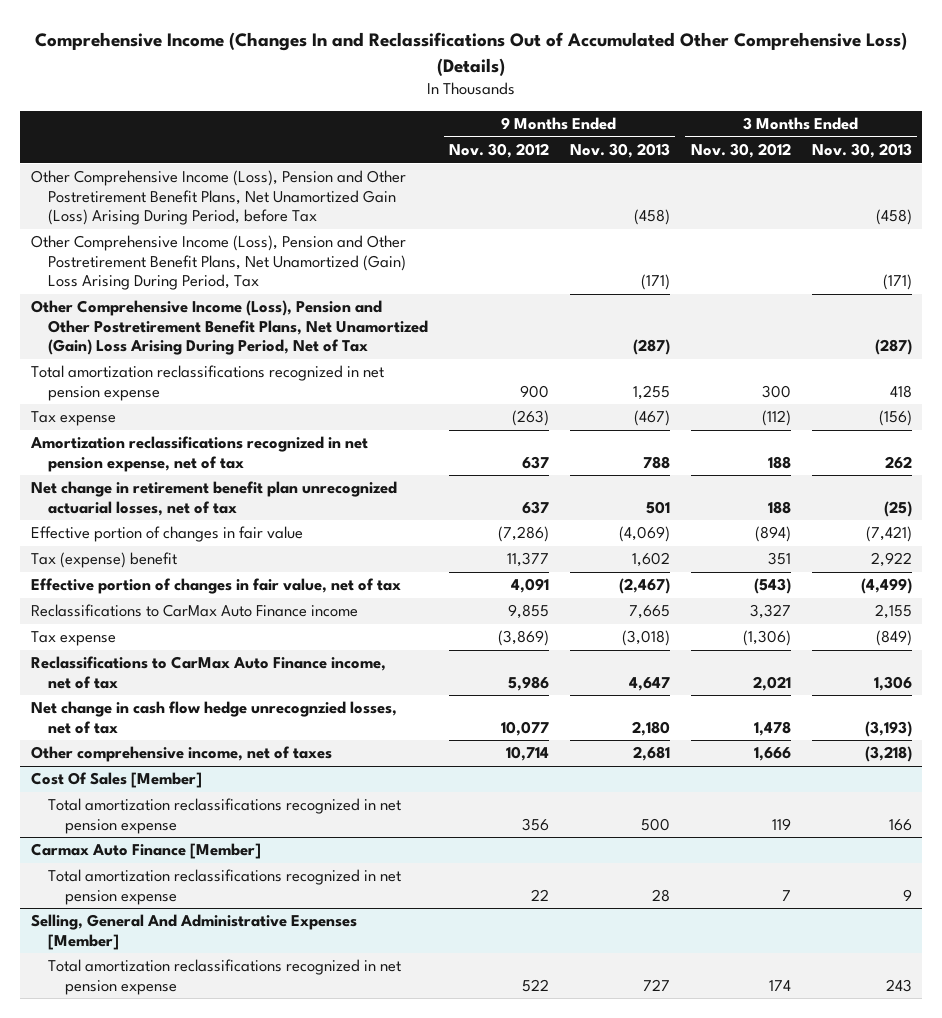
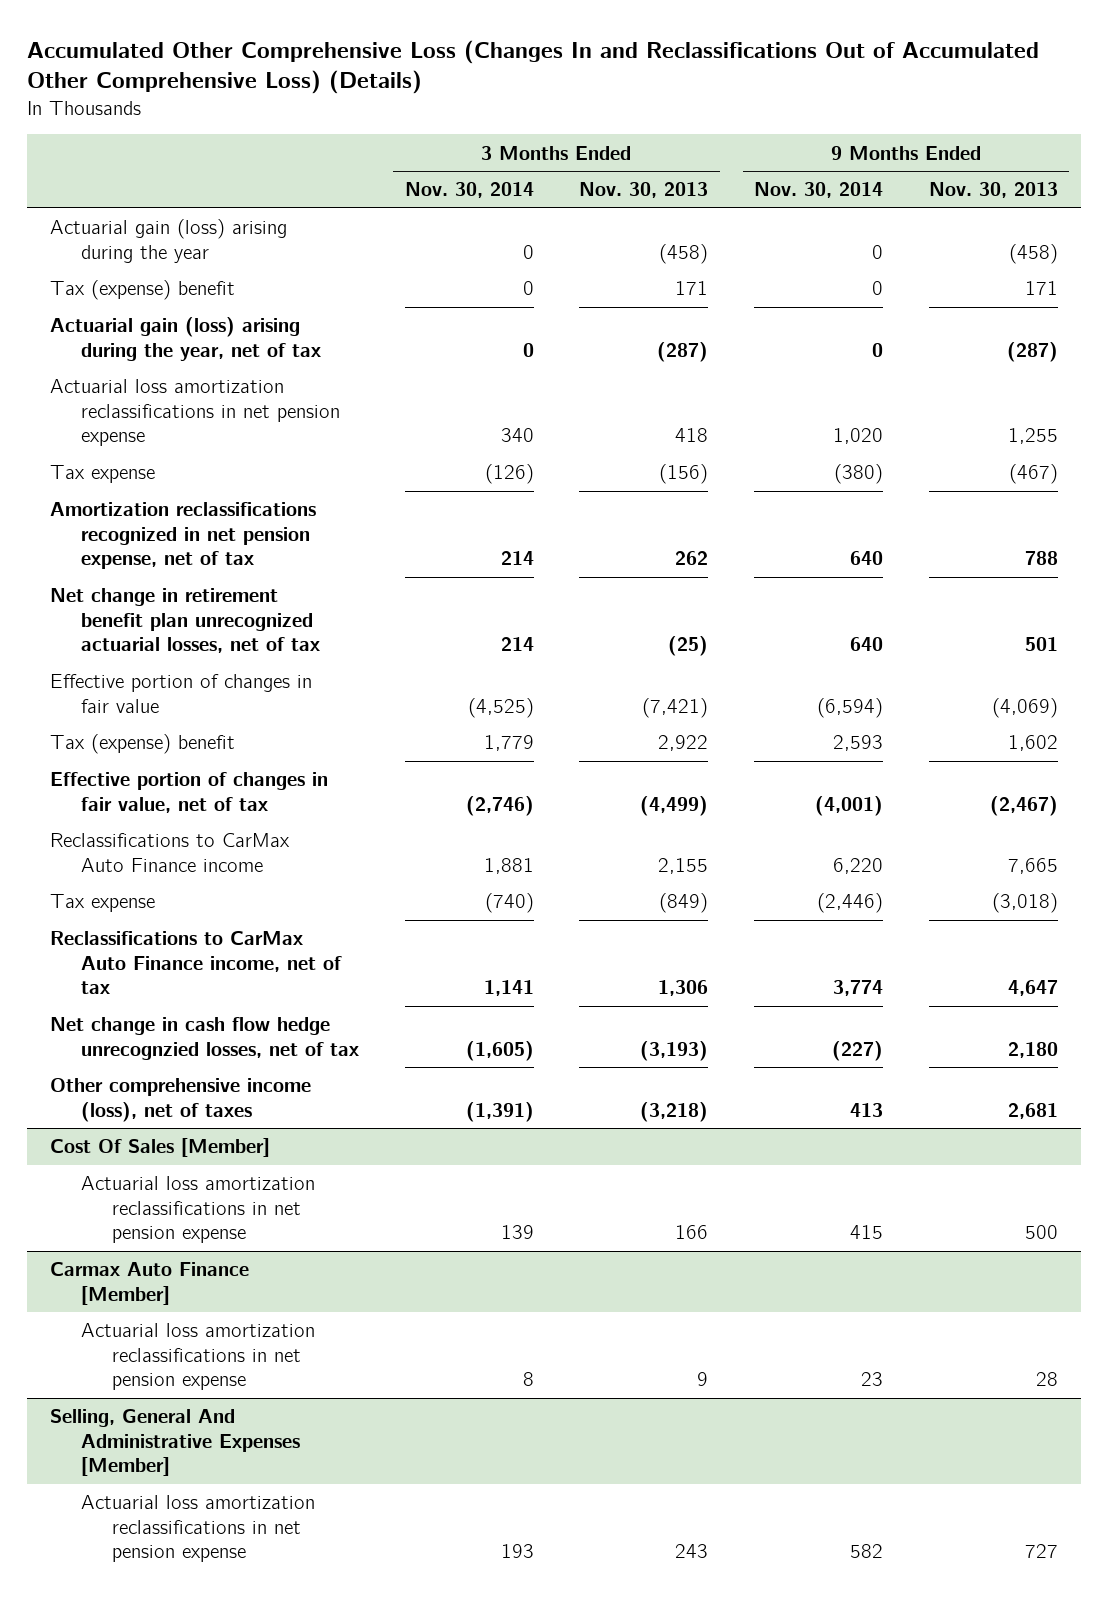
[35,32,908,76] Comprehensive Income (Changes In and Reclassifications Out of Accumulated Other Comprehensive Loss) (Details) -> [27,39,1040,95] Accumulated Other Comprehensive Loss (Changes In and Reclassifications Out of Accumulated Other Comprehensive Loss) (Details)
[449,143,550,159] Nov. 30, 2012 -> none
[690,143,791,159] Nov. 30, 2012 -> none
none -> [404,182,534,199] Nov. 30, 2014
none -> [754,182,884,199] Nov. 30, 2014
[30,235,407,291] Other Comprehensive Income (Loss), Pension and Other Postretirement Benefit Plans, Net Unamortized (Gain) Loss Arising During Period, Tax -> none
[30,170,406,226] Other Comprehensive Income (Loss), Pension and Other Postretirement Benefit Plans, Net Unamortized Gain (Loss) Arising During Period, before Tax -> [49,219,287,263] Actuarial gain (loss) arising during the year
none -> [49,280,235,301] Tax (expense) benefit
[30,300,429,356] Other Comprehensive Income (Loss), Pension and Other Postretirement Benefit Plans, Net Unamortized (Gain) Loss Arising During Period, Net of Tax -> [49,317,321,361] Actuarial gain (loss) arising during the year, net of tax
[30,365,384,401] Total amortization reclassifications recognized in net pension expense -> [49,379,340,447] Actuarial loss amortization reclassifications in net pension expense
[30,746,332,763] Other comprehensive income, net of taxes -> [49,1078,311,1122] Other comprehensive income (loss), net of taxes
[48,798,402,834] Total amortization reclassifications recognized in net pension expense -> [80,1176,315,1244] Actuarial loss amortization reclassifications in net pension expense
[48,869,402,905] Total amortization reclassifications recognized in net pension expense -> [80,1323,315,1391] Actuarial loss amortization reclassifications in net pension expense
[48,959,402,995] Total amortization reclassifications recognized in net pension expense -> [80,1495,315,1563] Actuarial loss amortization reclassifications in net pension expense

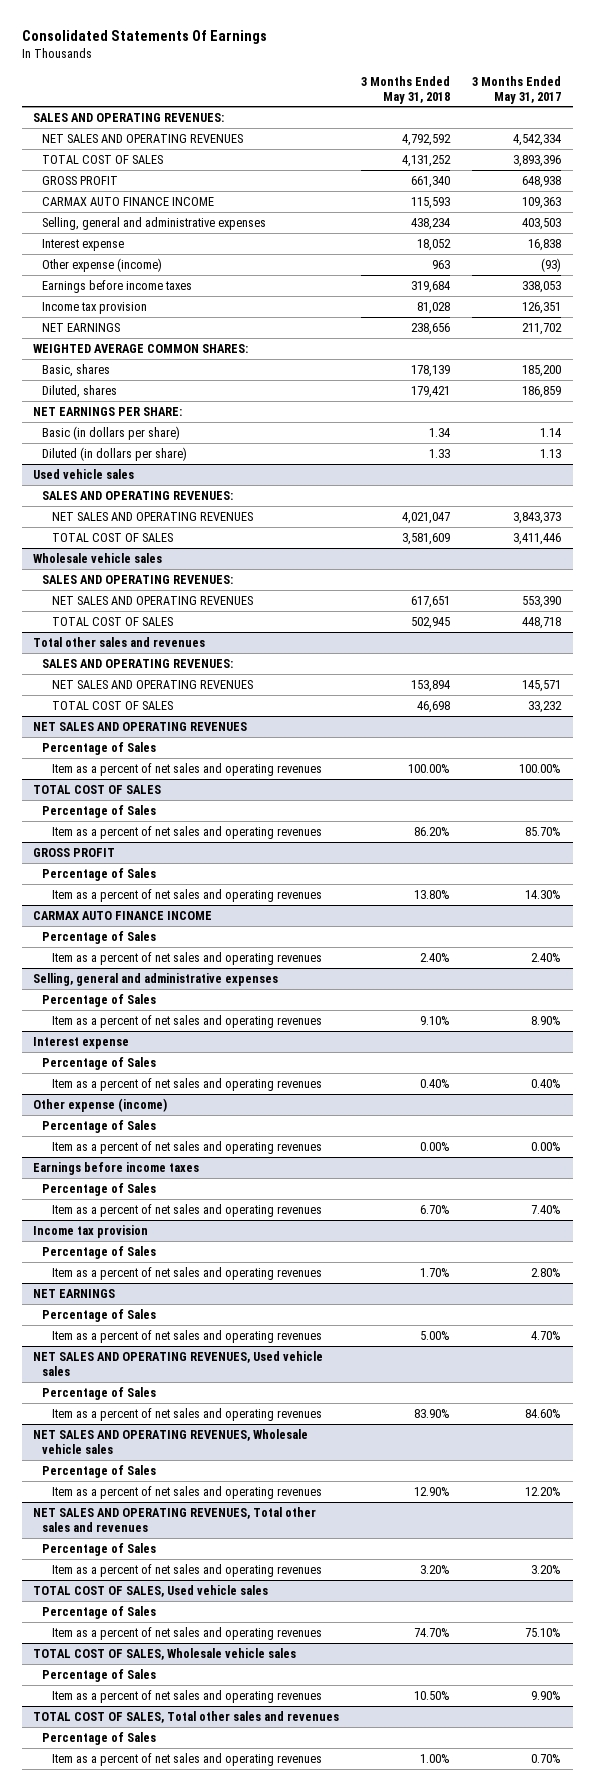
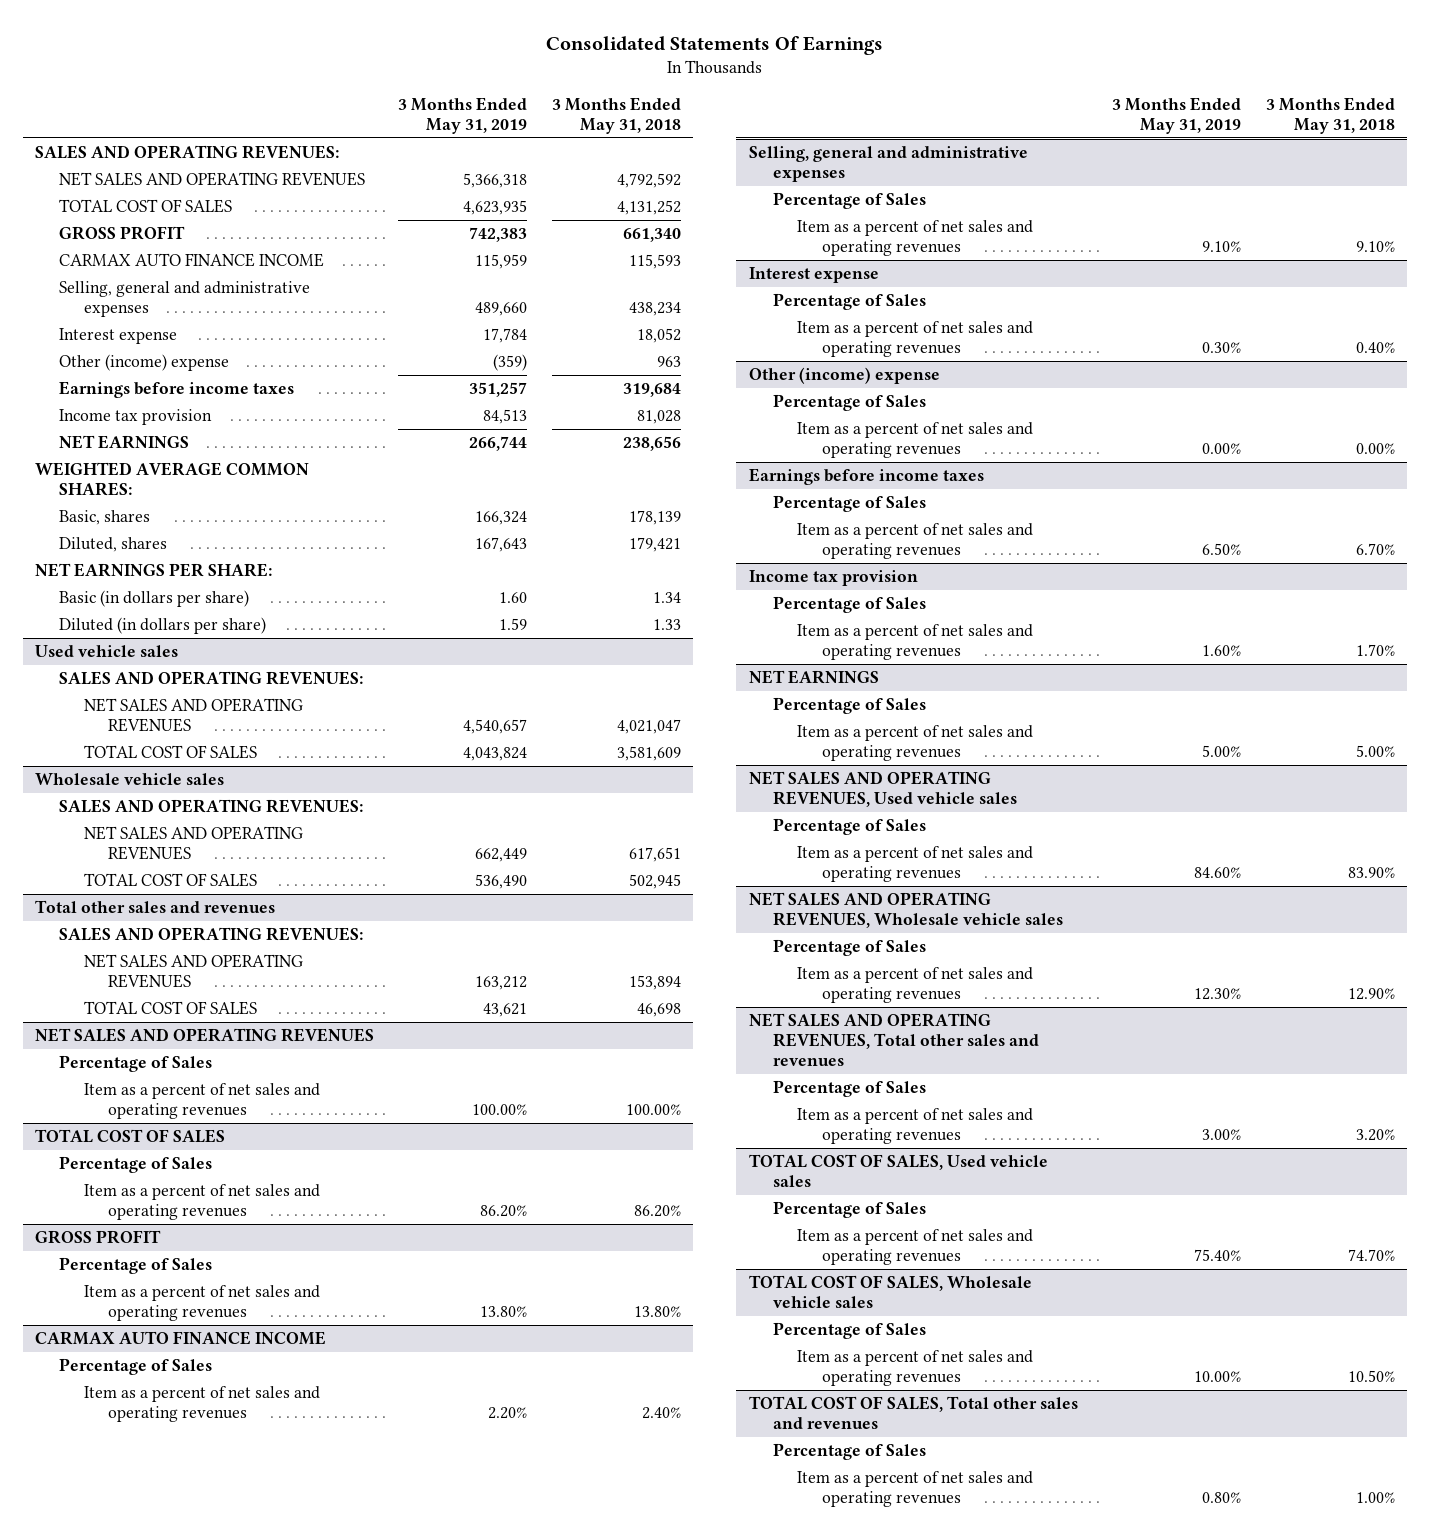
[472,75,562,104] 3 Months Ended May 31, 2017 -> none
none -> [398,96,528,134] 3 Months Ended May 31, 2019
[42,257,163,272] Other expense (income) -> [59,354,230,372] Other (income) expense
[32,1097,167,1112] Other expense (income) -> [748,367,940,385] Other (income) expense

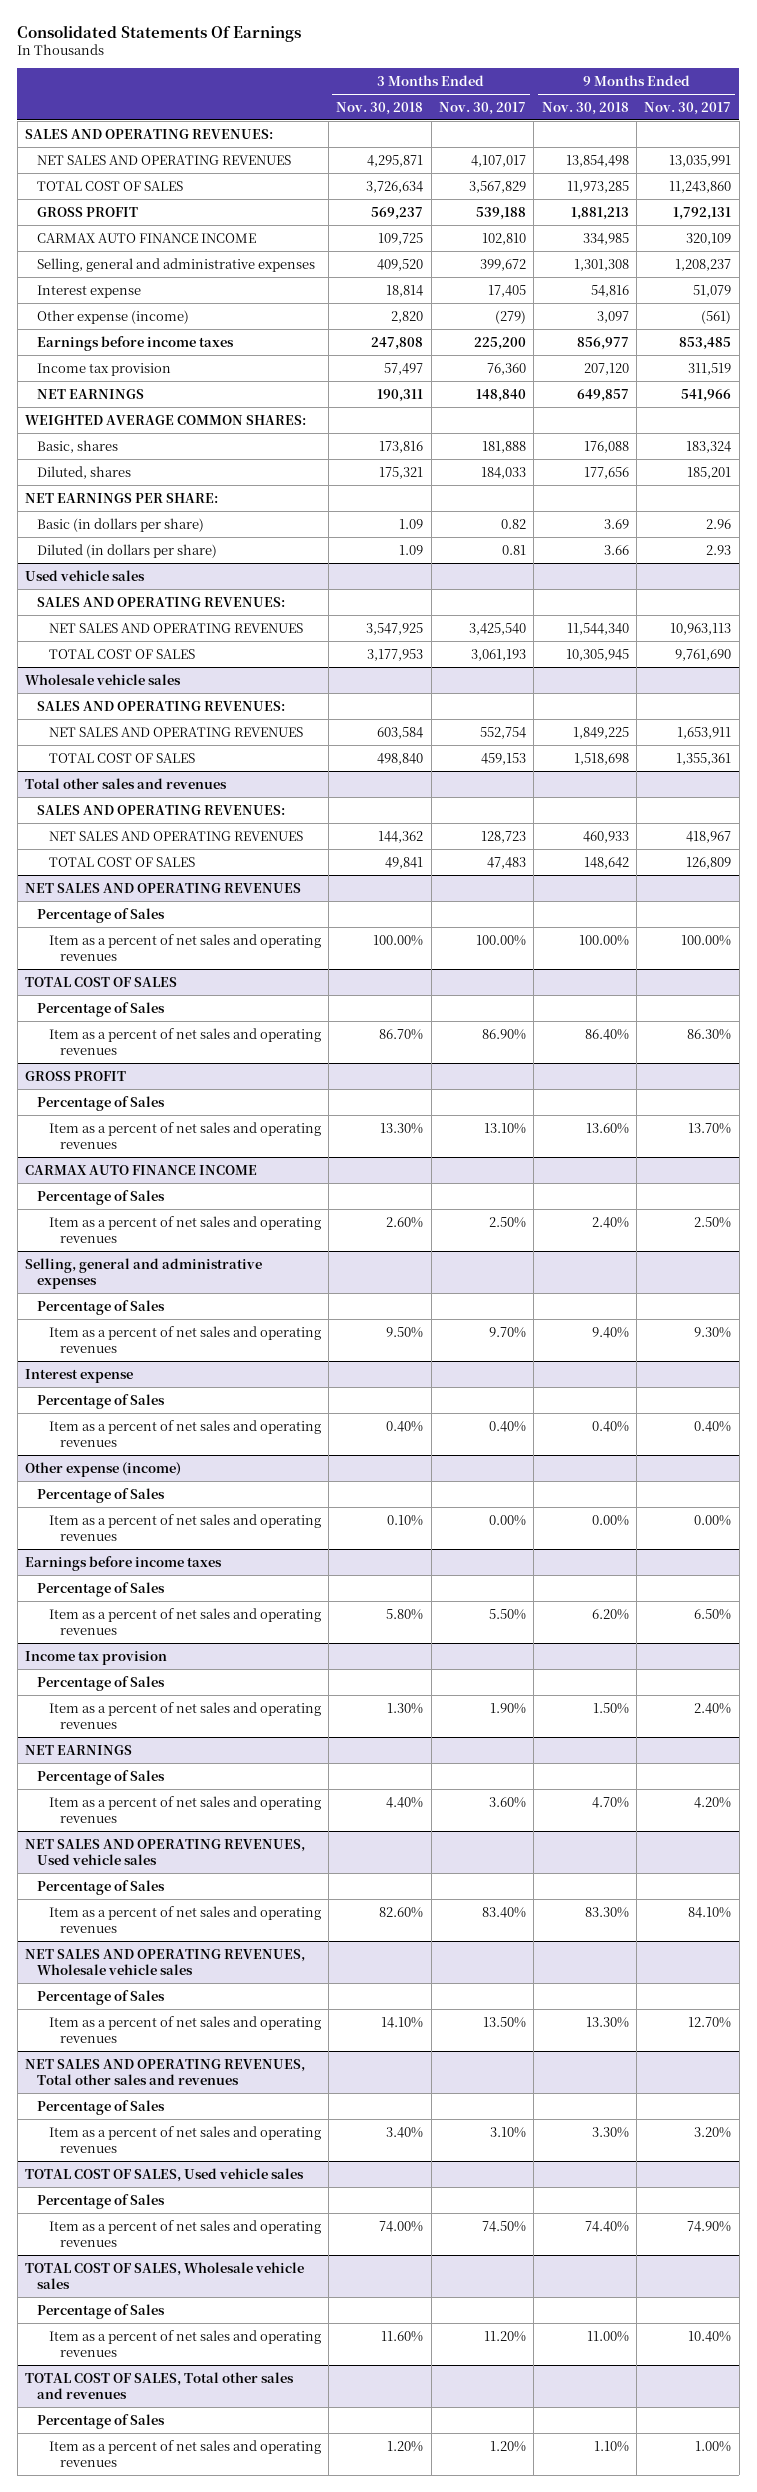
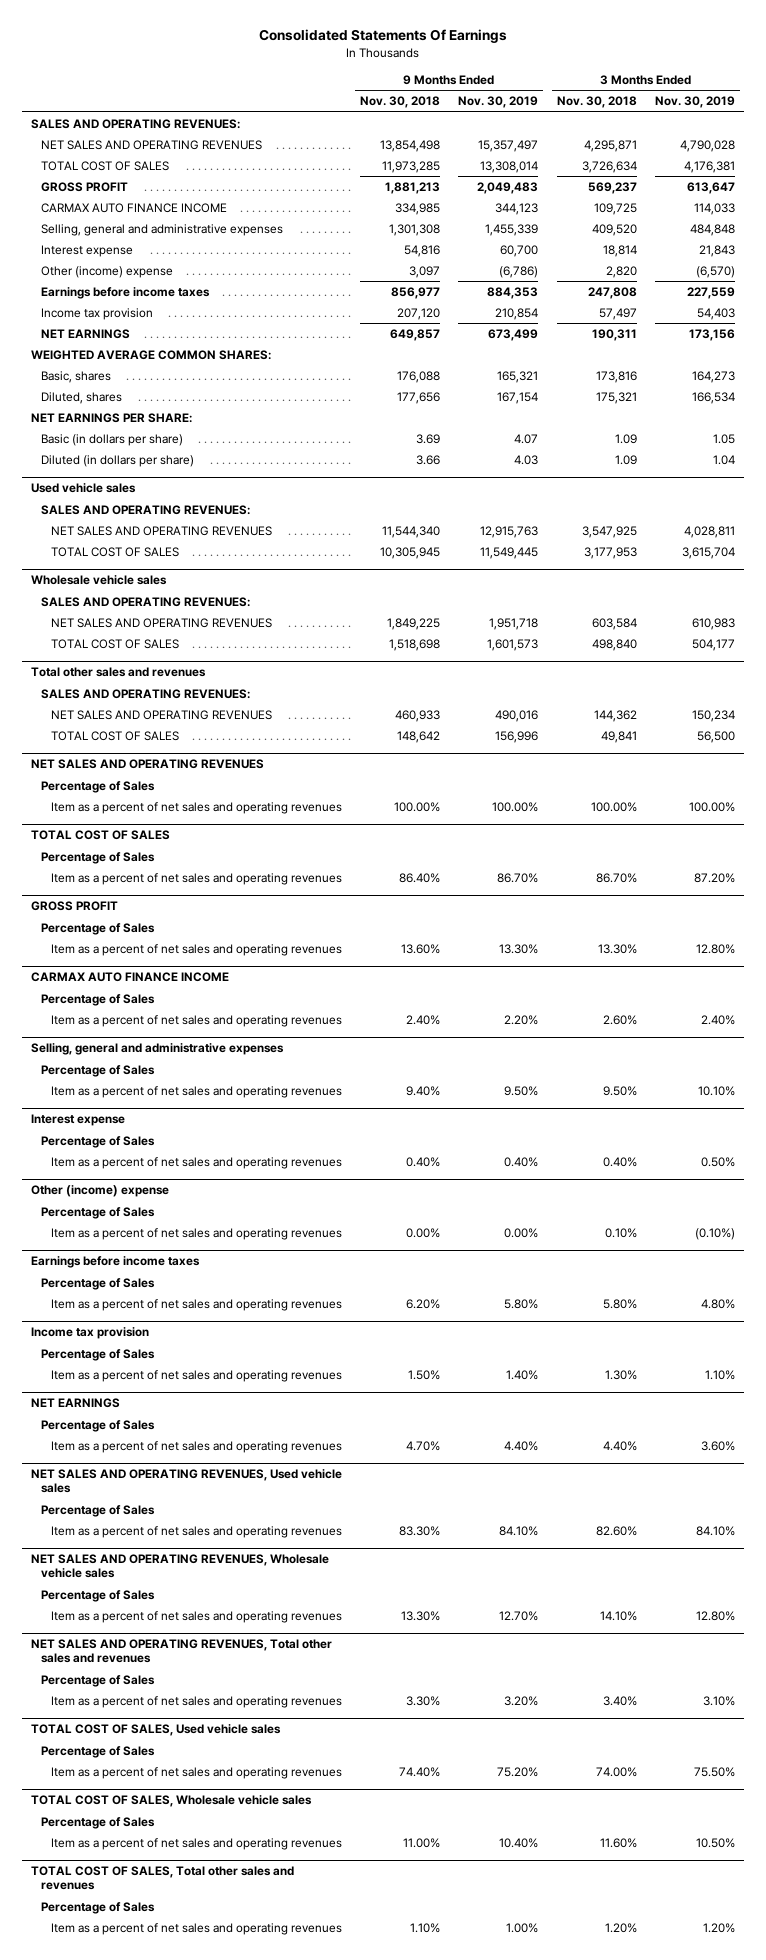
[439,101,527,115] Nov. 30, 2017 -> none
[644,101,732,115] Nov. 30, 2017 -> none
none -> [458,96,539,109] Nov. 30, 2019
none -> [654,96,735,109] Nov. 30, 2019
[36,309,189,324] Other expense (income) -> [40,266,173,279] Other (income) expense
[25,1461,182,1477] Other expense (income) -> [30,1185,169,1198] Other (income) expense

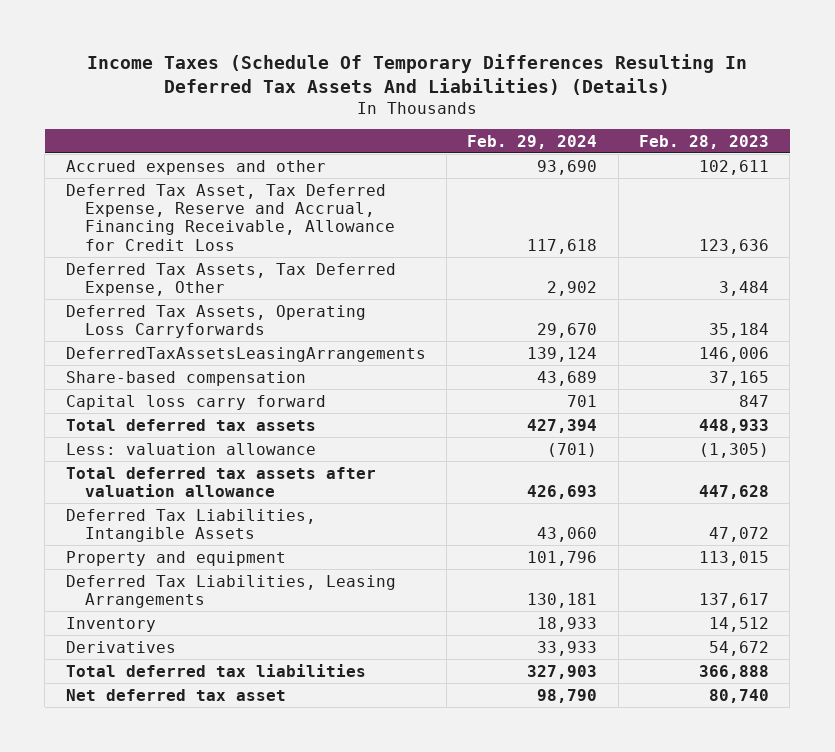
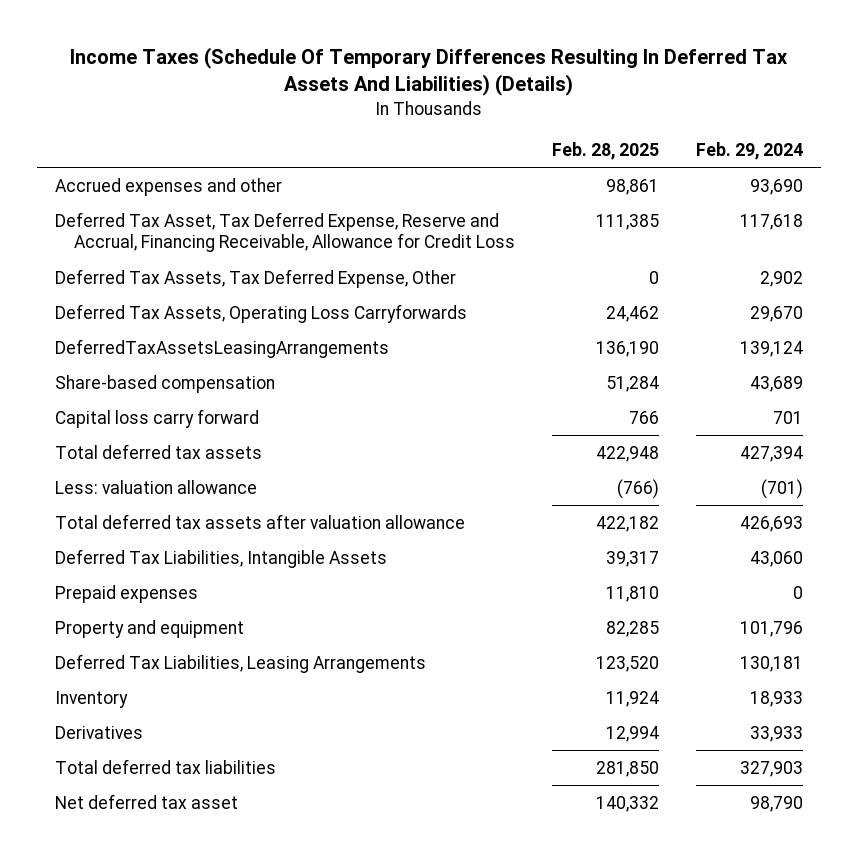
[638,134,769,149] Feb. 28, 2023 -> none
none -> [551,142,659,161] Feb. 28, 2025
none -> [54,584,198,603] Prepaid expenses

